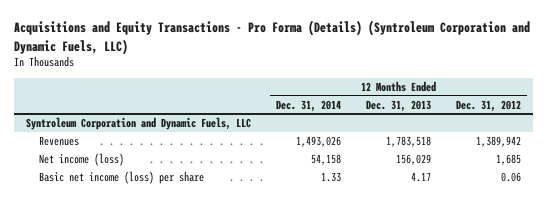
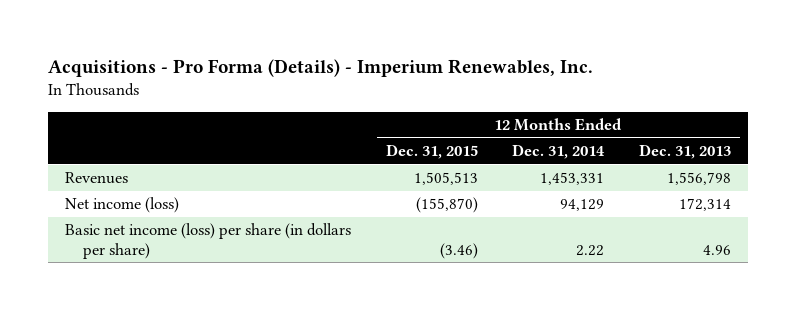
[14,20,531,55] Acquisitions and Equity Transactions - Pro Forma (Details) (Syntroleum Corporation and Dynamic Fuels, LLC) -> [47,59,593,78] Acquisitions - Pro Forma (Details) - Imperium Renewables, Inc.
[455,99,521,112] Dec. 31, 2012 -> none
none -> [385,144,478,160] Dec. 31, 2015
[26,116,252,130] Syntroleum Corporation and Dynamic Fuels, LLC -> none
[296,135,342,147] 1,493,026 -> [540,172,605,186] 1,453,331
[386,135,432,147] 1,783,518 -> [666,172,731,186] 1,556,798
[311,153,342,165] 54,158 -> [560,199,605,212] 94,129
[396,153,432,165] 156,029 -> [678,198,731,212] 172,314
[39,170,205,184] Basic net income (loss) per share -> [64,223,351,259] Basic net income (loss) per share (in dollars per share)
[321,171,342,182] 1.33 -> [576,244,605,256] 2.22
[411,171,432,182] 4.17 -> [702,244,731,255] 4.96

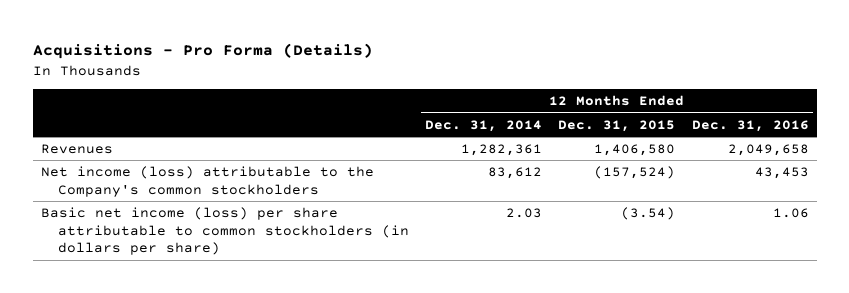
[47,59,593,78] Acquisitions - Pro Forma (Details) - Imperium Renewables, Inc. -> [32,43,373,60] Acquisitions - Pro Forma (Details)
[638,144,731,160] Dec. 31, 2013 -> none
none -> [691,119,809,132] Dec. 31, 2016
[413,172,478,186] 1,505,513 -> [594,144,676,157] 1,406,580
[540,172,605,186] 1,453,331 -> [460,144,542,157] 1,282,361
[64,197,179,214] Net income (loss) -> [40,166,374,197] Net income (loss) attributable to the Company's common stockholders
[415,197,478,214] (155,870) -> [594,166,676,180] (157,524)
[560,199,605,212] 94,129 -> [487,167,542,180] 83,612
[64,223,351,259] Basic net income (loss) per share (in dollars per share) -> [40,207,409,256] Basic net income (loss) per share attributable to common stockholders (in dollars per share)
[439,242,478,259] (3.46) -> [621,207,676,221] (3.54)
[576,244,605,256] 2.22 -> [505,208,542,219] 2.03

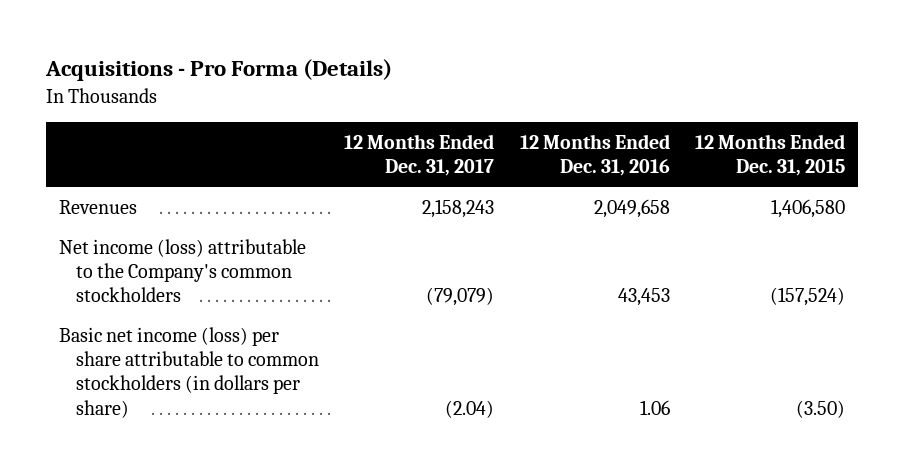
[424,119,542,132] Dec. 31, 2014 -> none
none -> [344,133,495,177] 12 Months Ended Dec. 31, 2017
[621,207,676,221] (3.54) -> [796,399,846,418] (3.50)

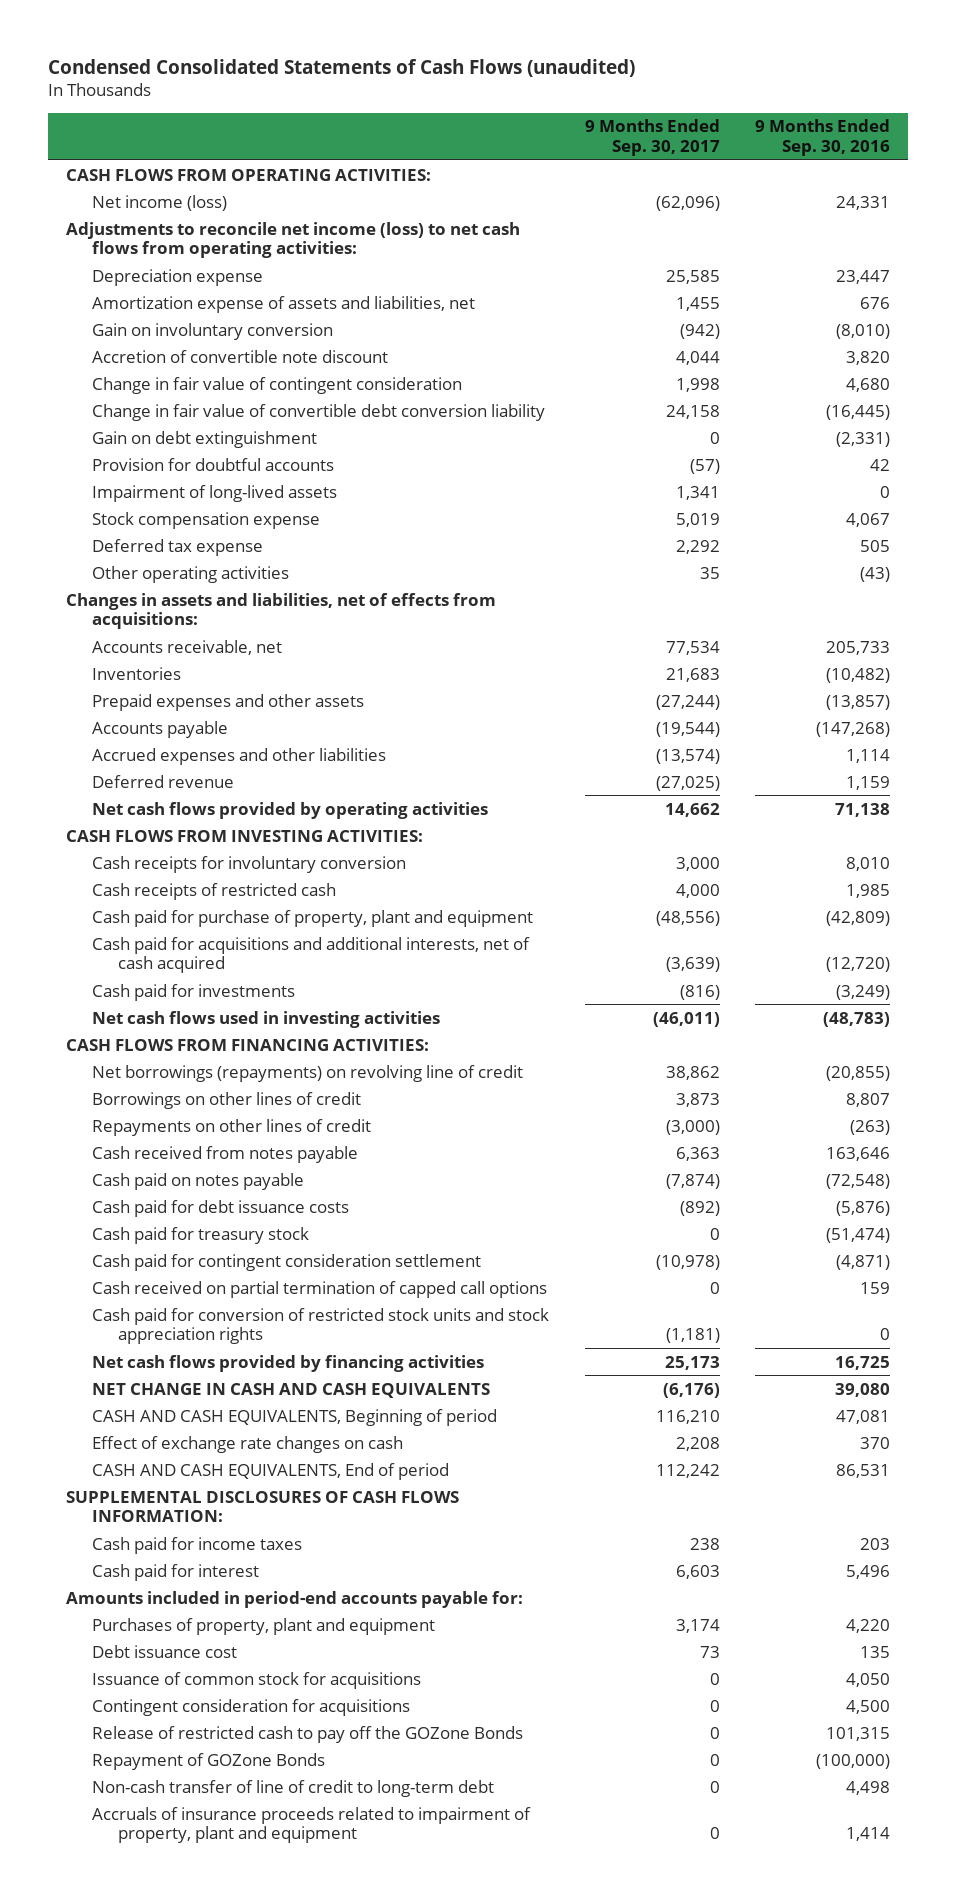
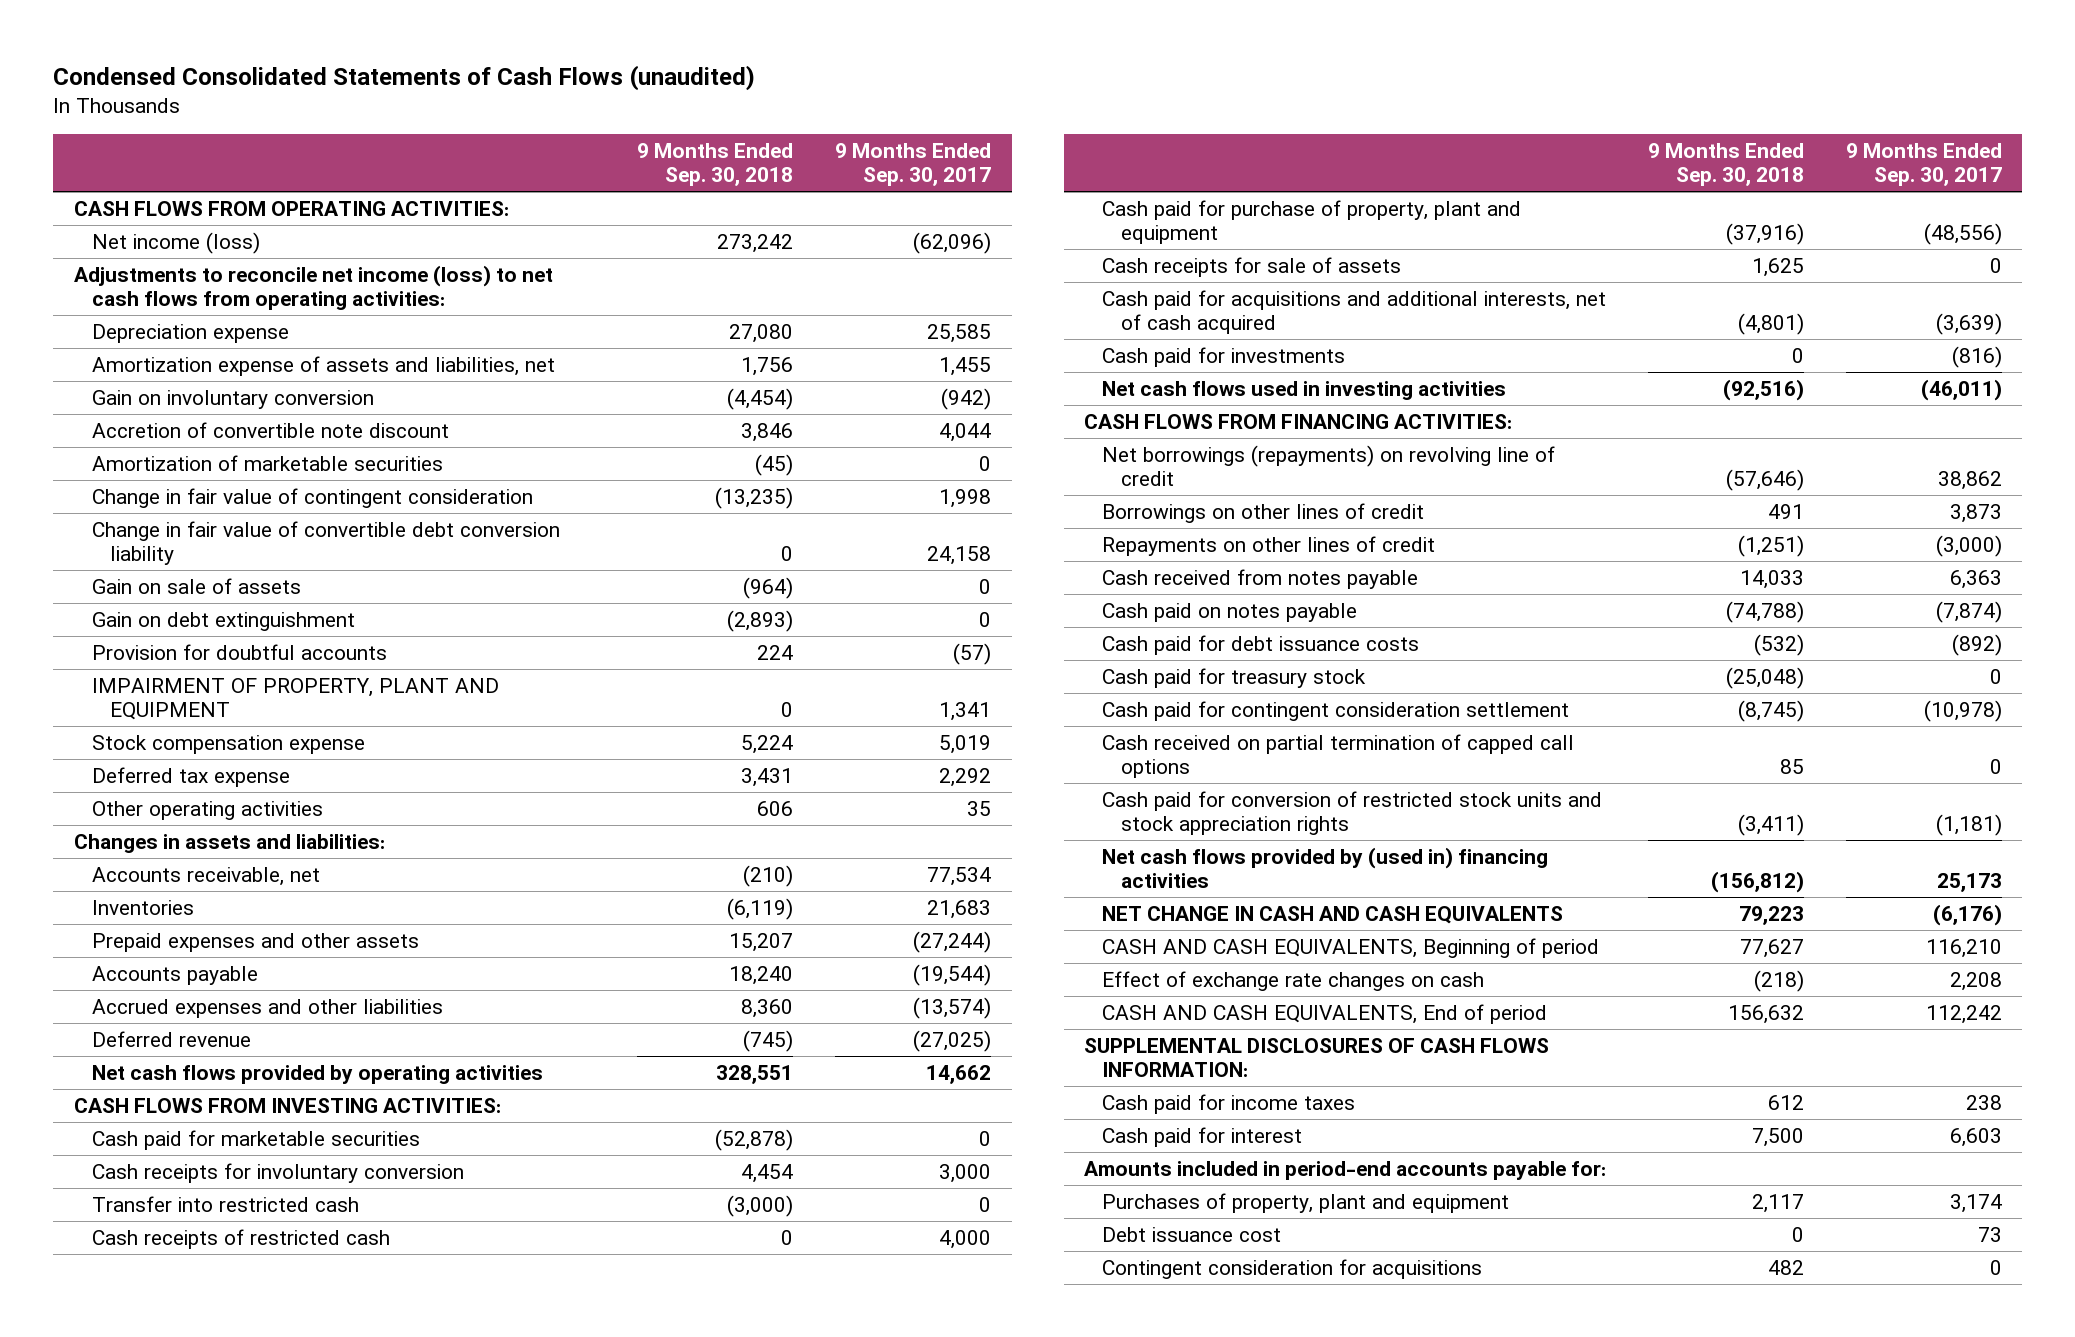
[755,119,891,156] 9 Months Ended Sep. 30, 2016 -> none
none -> [637,142,794,187] 9 Months Ended Sep. 30, 2018
none -> [91,454,443,471] Amortization of marketable securities
none -> [91,577,301,594] Gain on sale of assets
[91,484,337,502] Impairment of long-lived assets -> [91,677,499,721] IMPAIRMENT OF PROPERTY, PLANT AND EQUIPMENT
[66,592,497,630] Changes in assets and liabilities, net of effects from acquisitions: -> [73,833,385,853] Changes in assets and liabilities:
none -> [91,1129,420,1150] Cash paid for marketable securities
none -> [91,1195,359,1212] Transfer into restricted cash
none -> [1102,256,1402,277] Cash receipts for sale of assets
[91,1354,484,1372] Net cash flows provided by financing activities -> [1102,846,1549,889] Net cash flows provided by (used in) financing activities
[91,1671,421,1689] Issuance of common stock for acquisitions -> none
[91,1725,523,1743] Release of restricted cash to pay off the GOZone Bonds -> none
[91,1752,325,1770] Repayment of GOZone Bonds -> none
[91,1779,494,1797] Non-cash transfer of line of credit to long-term debt -> none
[91,1806,531,1844] Accruals of insurance proceeds related to impairment of property, plant and equipment -> none

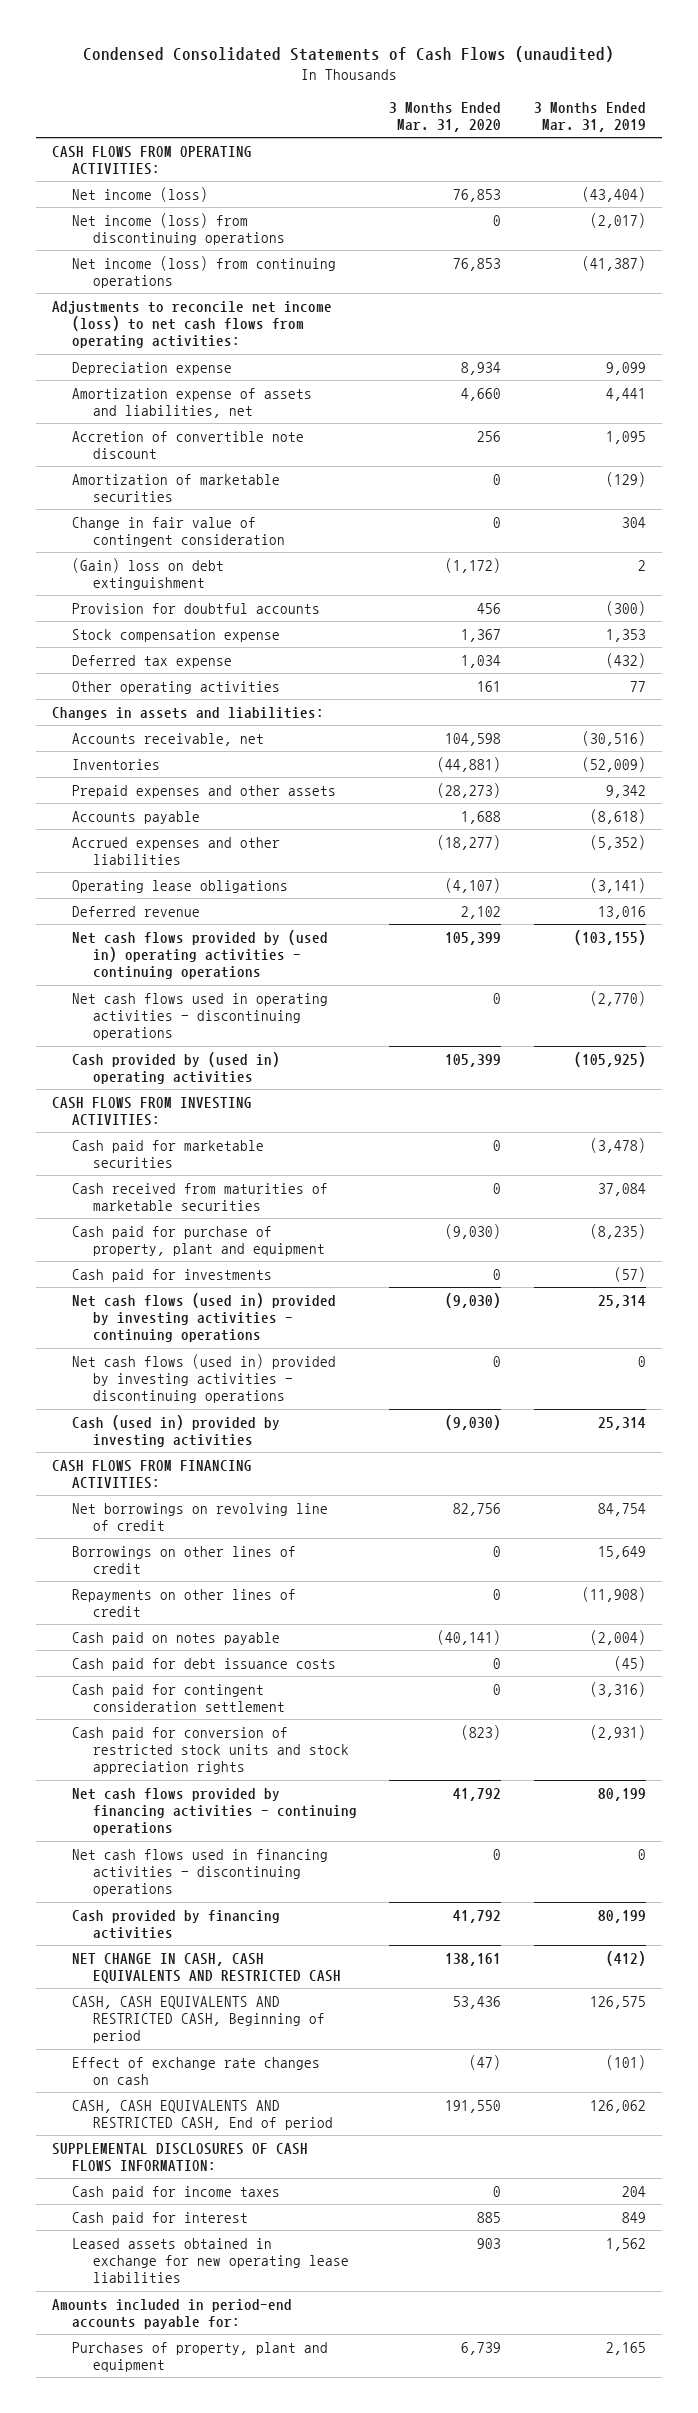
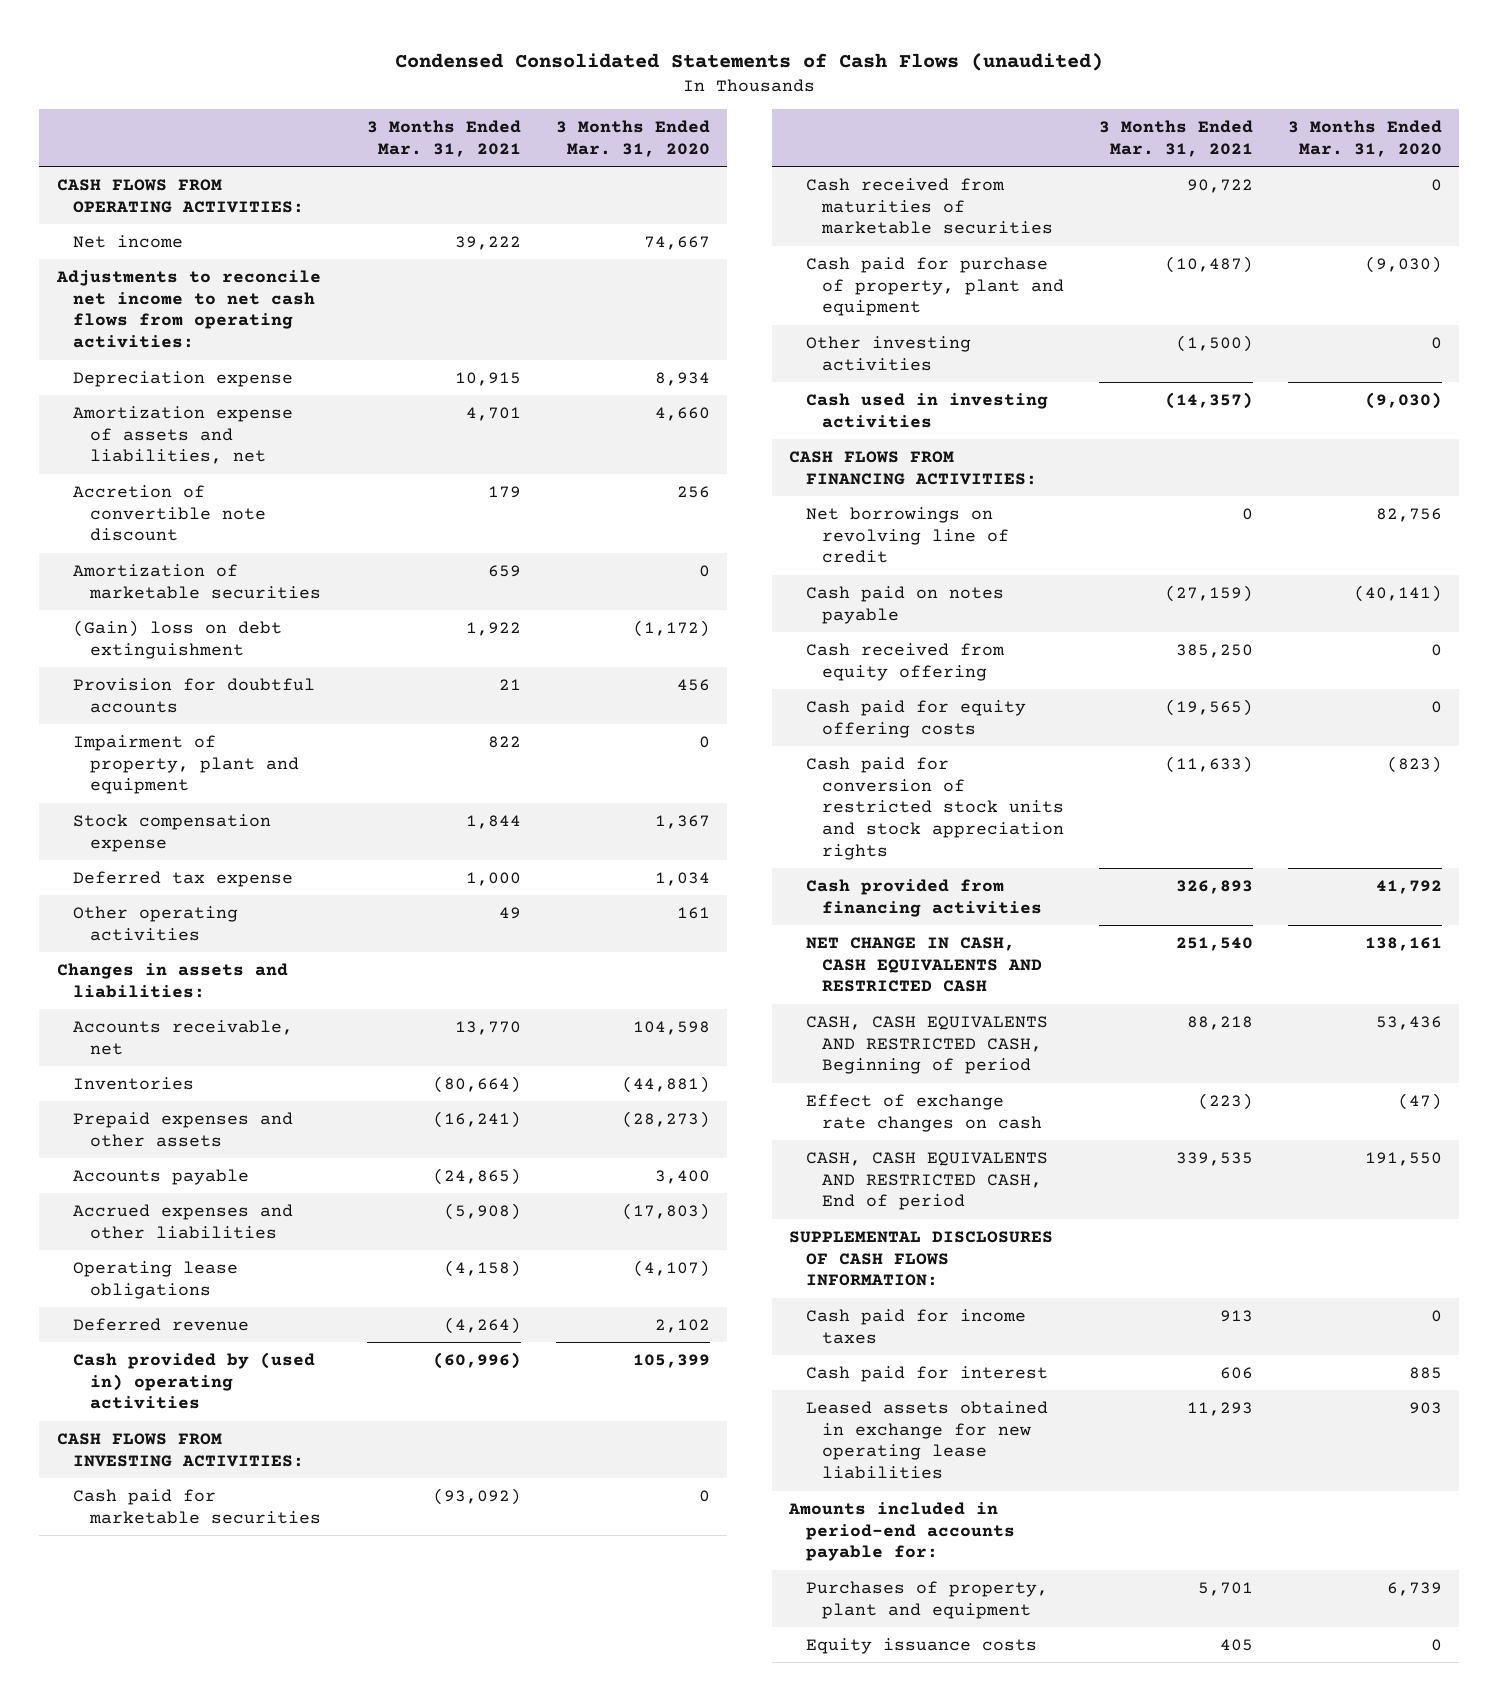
[533,101,646,133] 3 Months Ended Mar. 31, 2019 -> none
none -> [366,119,521,157] 3 Months Ended Mar. 31, 2021
[72,212,285,246] Net income (loss) from discontinuing operations -> none
[72,255,337,289] Net income (loss) from continuing operations -> none
[72,186,209,202] Net income (loss) -> [73,234,184,248] Net income
[453,188,502,202] 76,853 -> [643,235,710,250] 74,667
[52,300,333,349] Adjustments to reconcile net income (loss) to net cash flows from operating activities: -> [55,269,321,349] Adjustments to reconcile net income to net cash flows from operating activities:
[72,516,285,548] Change in fair value of contingent consideration -> none
none -> [73,734,299,795] Impairment of property, plant and equipment
[461,810,502,824] 1,688 -> [654,1169,710,1184] 3,400
[437,834,502,850] (18,277) -> [621,1202,710,1220] (17,803)
[72,929,329,980] Net cash flows provided by (used in) operating activities - continuing operations -> none
[72,992,329,1041] Net cash flows used in operating activities - discontinuing operations -> none
[72,1268,273,1282] Cash paid for investments -> none
[72,1292,337,1343] Net cash flows (used in) provided by investing activities - continuing operations -> none
[72,1353,337,1404] Net cash flows (used in) provided by investing activities - discontinuing operations -> none
none -> [805,335,971,371] Other investing activities
[72,1414,281,1448] Cash (used in) provided by investing activities -> [805,392,1048,428] Cash used in investing activities
[72,1545,297,1575] Borrowings on other lines of credit -> none
[72,1588,297,1618] Repayments on other lines of credit -> none
[72,1683,285,1713] Cash paid for contingent consideration settlement -> none
none -> [805,642,1005,681] Cash received from equity offering
[72,1657,337,1671] Cash paid for debt issuance costs -> [805,699,1026,738] Cash paid for equity offering costs
[72,1787,357,1836] Net cash flows provided by financing activities - continuing operations -> none
[72,1848,329,1897] Net cash flows used in financing activities - discontinuing operations -> none
[72,1909,281,1940] Cash provided by financing activities -> [805,878,1042,917] Cash provided from financing activities
none -> [805,1637,1037,1654] Equity issuance costs

